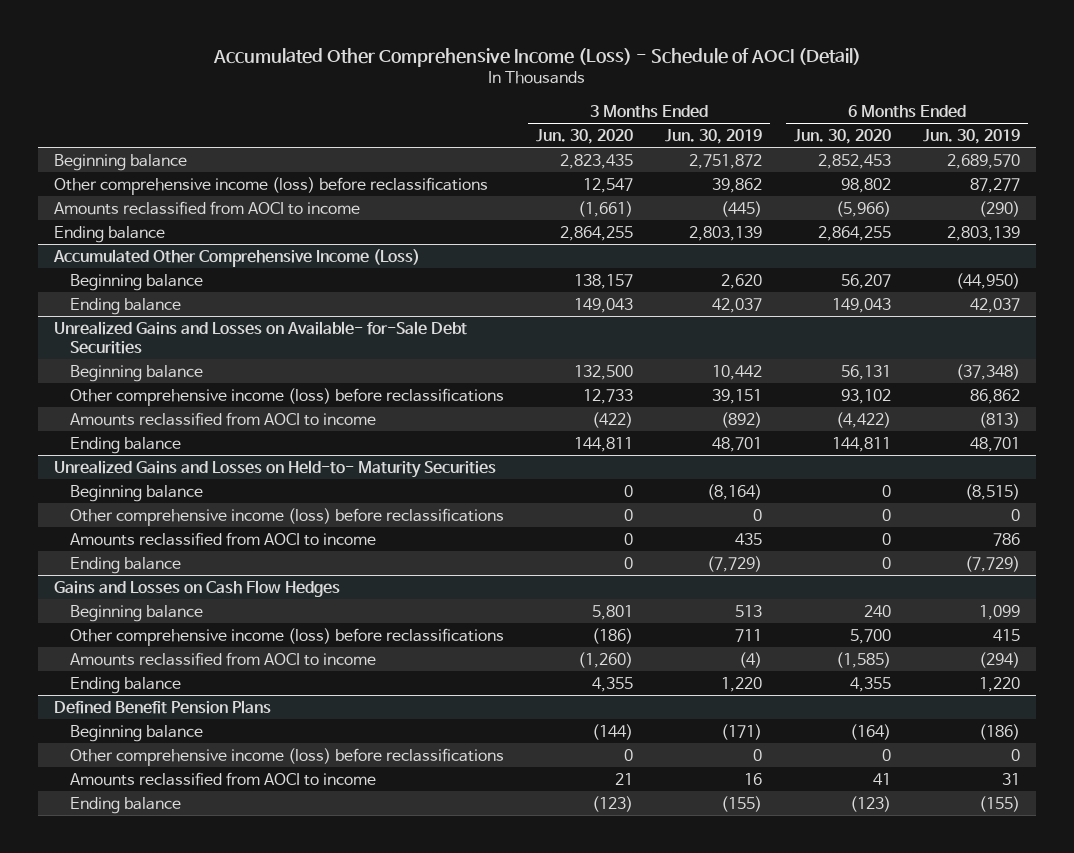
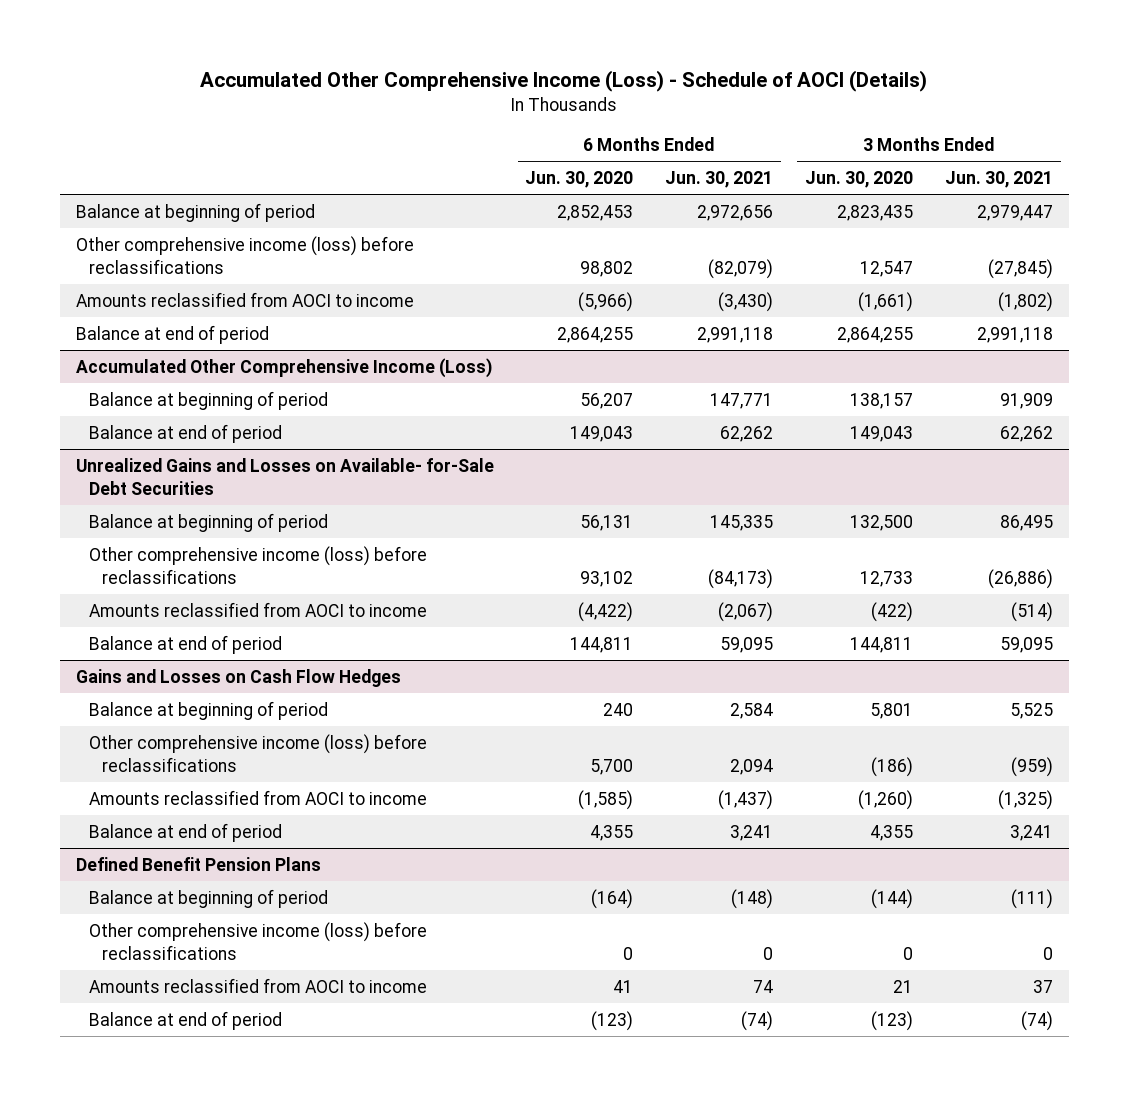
[213,48,862,68] Accumulated Other Comprehensive Income (Loss) - Schedule of AOCI (Detail) -> [200,70,928,93] Accumulated Other Comprehensive Income (Loss) - Schedule of AOCI (Details)
[665,128,763,144] Jun. 30, 2019 -> none
[923,128,1021,144] Jun. 30, 2019 -> none
none -> [665,171,774,189] Jun. 30, 2021
none -> [944,171,1053,189] Jun. 30, 2021
[53,153,187,171] Beginning balance -> [75,202,315,222] Balance at beginning of period
[53,225,165,243] Ending balance -> [75,324,269,344] Balance at end of period
[69,273,203,291] Beginning balance -> [88,390,328,410] Balance at beginning of period
[69,297,181,315] Ending balance -> [88,423,282,443] Balance at end of period
[69,364,203,382] Beginning balance -> [88,512,328,532] Balance at beginning of period
[53,459,496,478] Unrealized Gains and Losses on Held-to- Maturity Securities -> none
[69,484,203,502] Beginning balance -> none
[69,507,504,526] Other comprehensive income (loss) before reclassifications -> none
[69,531,376,546] Amounts reclassified from AOCI to income -> none
[69,556,181,574] Ending balance -> none
[69,436,181,454] Ending balance -> [88,634,282,654] Balance at end of period
[69,604,203,622] Beginning balance -> [88,700,328,720] Balance at beginning of period
[69,676,181,694] Ending balance -> [88,822,282,842] Balance at end of period
[69,724,203,742] Beginning balance -> [88,888,328,908] Balance at beginning of period
[69,796,181,814] Ending balance -> [88,1010,282,1030] Balance at end of period

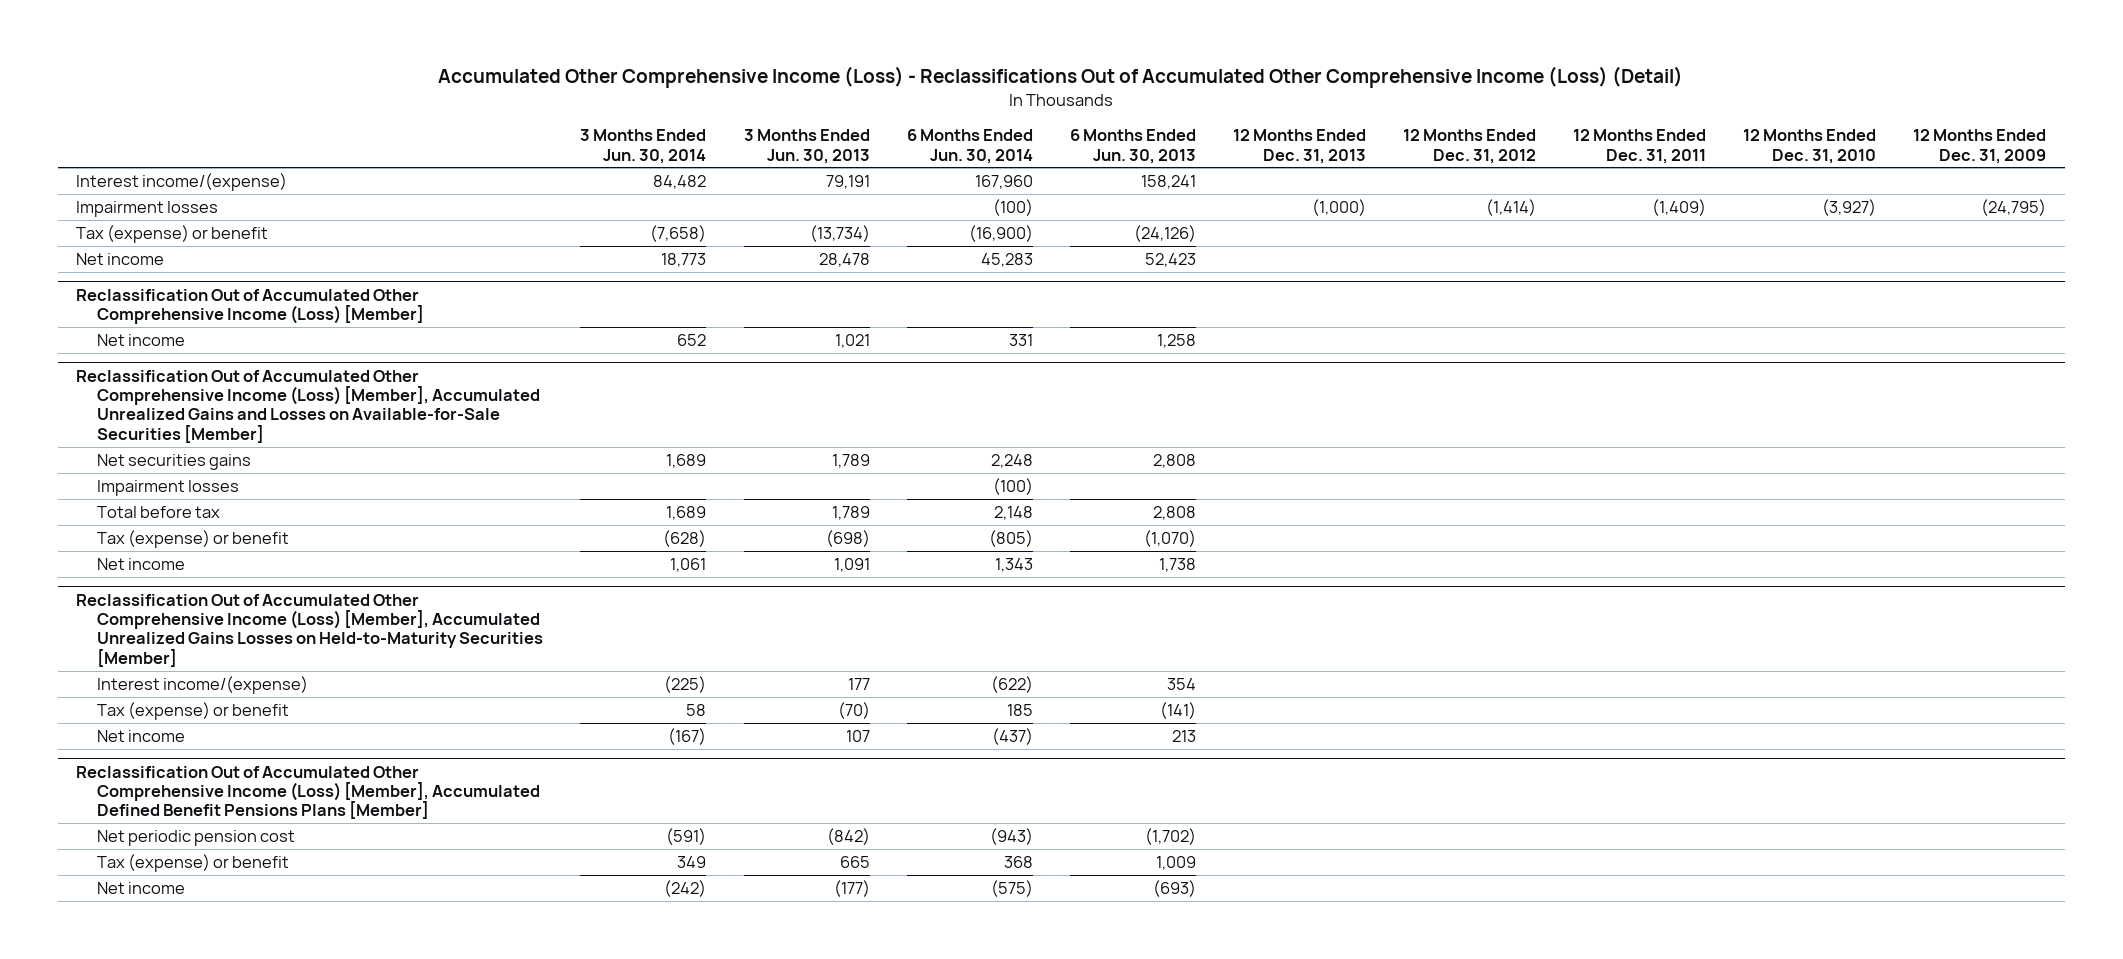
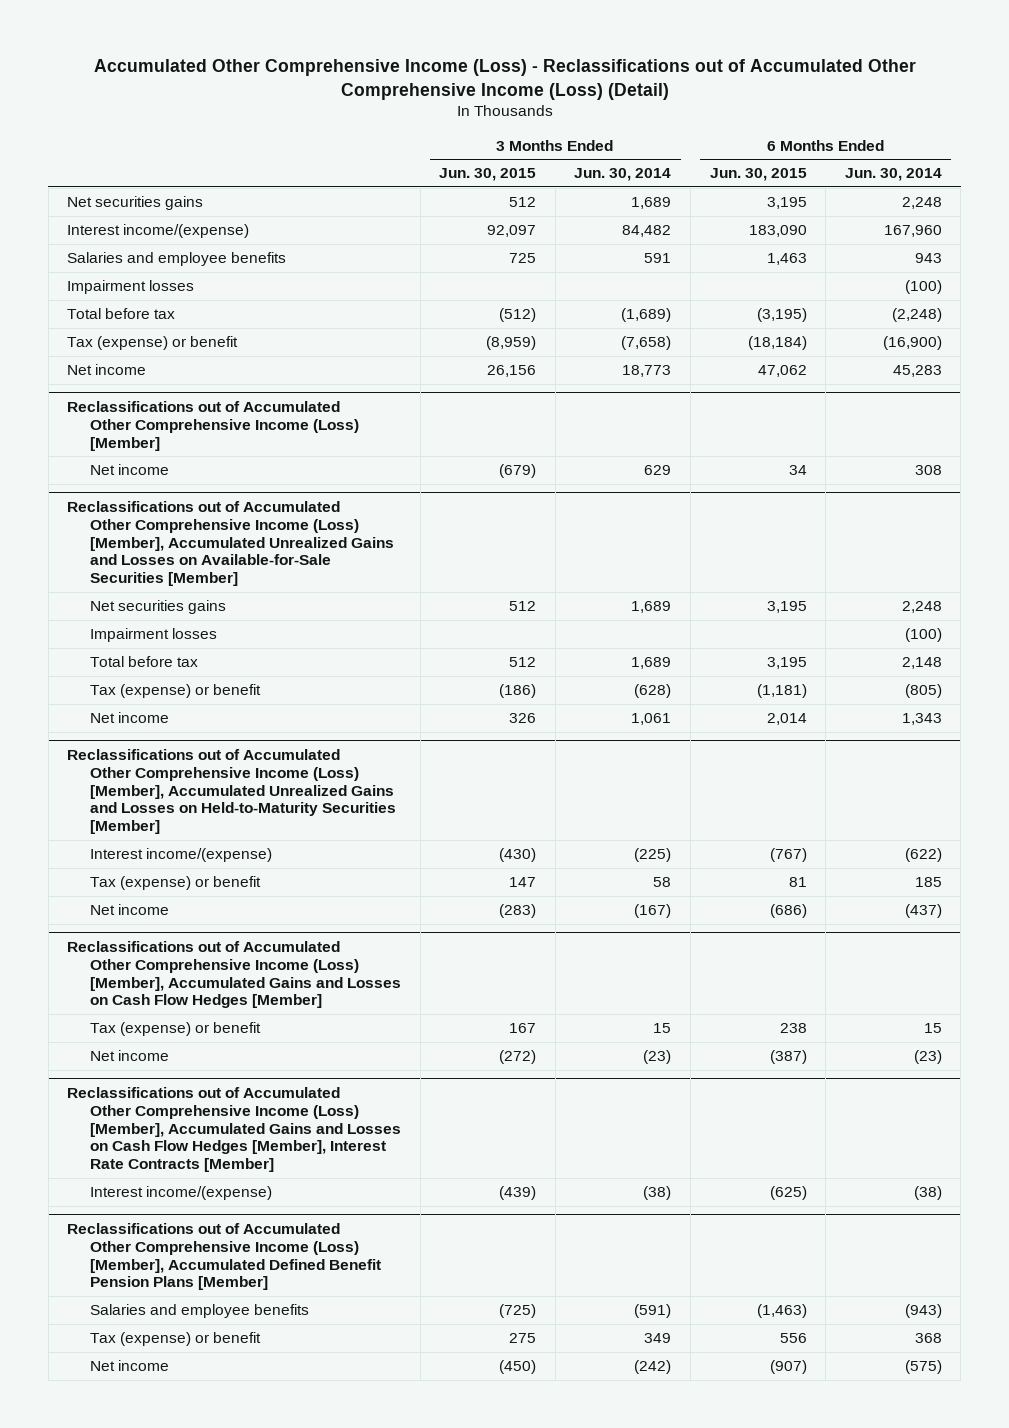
[438,66,1684,89] Accumulated Other Comprehensive Income (Loss) - Reclassifications Out of Accumulated Other Comprehensive Income (Loss) (Detail) -> [93,59,916,100] Accumulated Other Comprehensive Income (Loss) - Reclassifications out of Accumulated Other Comprehensive Income (Loss) (Detail)
[743,129,870,164] 3 Months Ended Jun. 30, 2013 -> none
[1069,129,1196,164] 6 Months Ended Jun. 30, 2013 -> none
[1232,129,1366,164] 12 Months Ended Dec. 31, 2013 -> none
[1403,129,1537,164] 12 Months Ended Dec. 31, 2012 -> none
[1573,129,1707,164] 12 Months Ended Dec. 31, 2011 -> none
[1743,129,1877,164] 12 Months Ended Dec. 31, 2010 -> none
[1913,129,2047,164] 12 Months Ended Dec. 31, 2009 -> none
none -> [439,168,537,182] Jun. 30, 2015
none -> [709,168,807,182] Jun. 30, 2015
none -> [67,196,204,211] Net securities gains
none -> [67,252,287,267] Salaries and employee benefits
none -> [67,308,176,320] Total before tax
[76,288,425,325] Reclassification Out of Accumulated Other Comprehensive Income (Loss) [Member] -> [67,400,360,451] Reclassifications out of Accumulated Other Comprehensive Income (Loss) [Member]
[677,333,707,346] 652 -> [644,465,672,476] 629
[1008,333,1033,346] 331 -> [914,465,942,476] 308
[76,369,541,443] Reclassification Out of Accumulated Other Comprehensive Income (Loss) [Member], Accumulated Unrealized Gains and Losses on Available-for-Sale Securities [Member] -> [67,500,395,587] Reclassifications out of Accumulated Other Comprehensive Income (Loss) [Member], Accumulated Unrealized Gains and Losses on Available-for-Sale Securities [Member]
[76,593,544,667] Reclassification Out of Accumulated Other Comprehensive Income (Loss) [Member], Accumulated Unrealized Gains Losses on Held-to-Maturity Securities [Member] -> [67,748,397,835] Reclassifications out of Accumulated Other Comprehensive Income (Loss) [Member], Accumulated Unrealized Gains and Losses on Held-to-Maturity Securities [Member]
none -> [67,940,402,1009] Reclassifications out of Accumulated Other Comprehensive Income (Loss) [Member], Accumulated Gains and Losses on Cash Flow Hedges [Member]
none -> [90,1022,262,1037] Tax (expense) or benefit
none -> [90,1050,170,1062] Net income
none -> [67,1086,402,1173] Reclassifications out of Accumulated Other Comprehensive Income (Loss) [Member], Accumulated Gains and Losses on Cash Flow Hedges [Member], Interest Rate Contracts [Member]
none -> [90,1186,273,1201] Interest income/(expense)
[76,765,541,820] Reclassification Out of Accumulated Other Comprehensive Income (Loss) [Member], Accumulated Defined Benefit Pensions Plans [Member] -> [67,1222,382,1291] Reclassifications out of Accumulated Other Comprehensive Income (Loss) [Member], Accumulated Defined Benefit Pension Plans [Member]
[97,829,296,846] Net periodic pension cost -> [90,1304,310,1319] Salaries and employee benefits

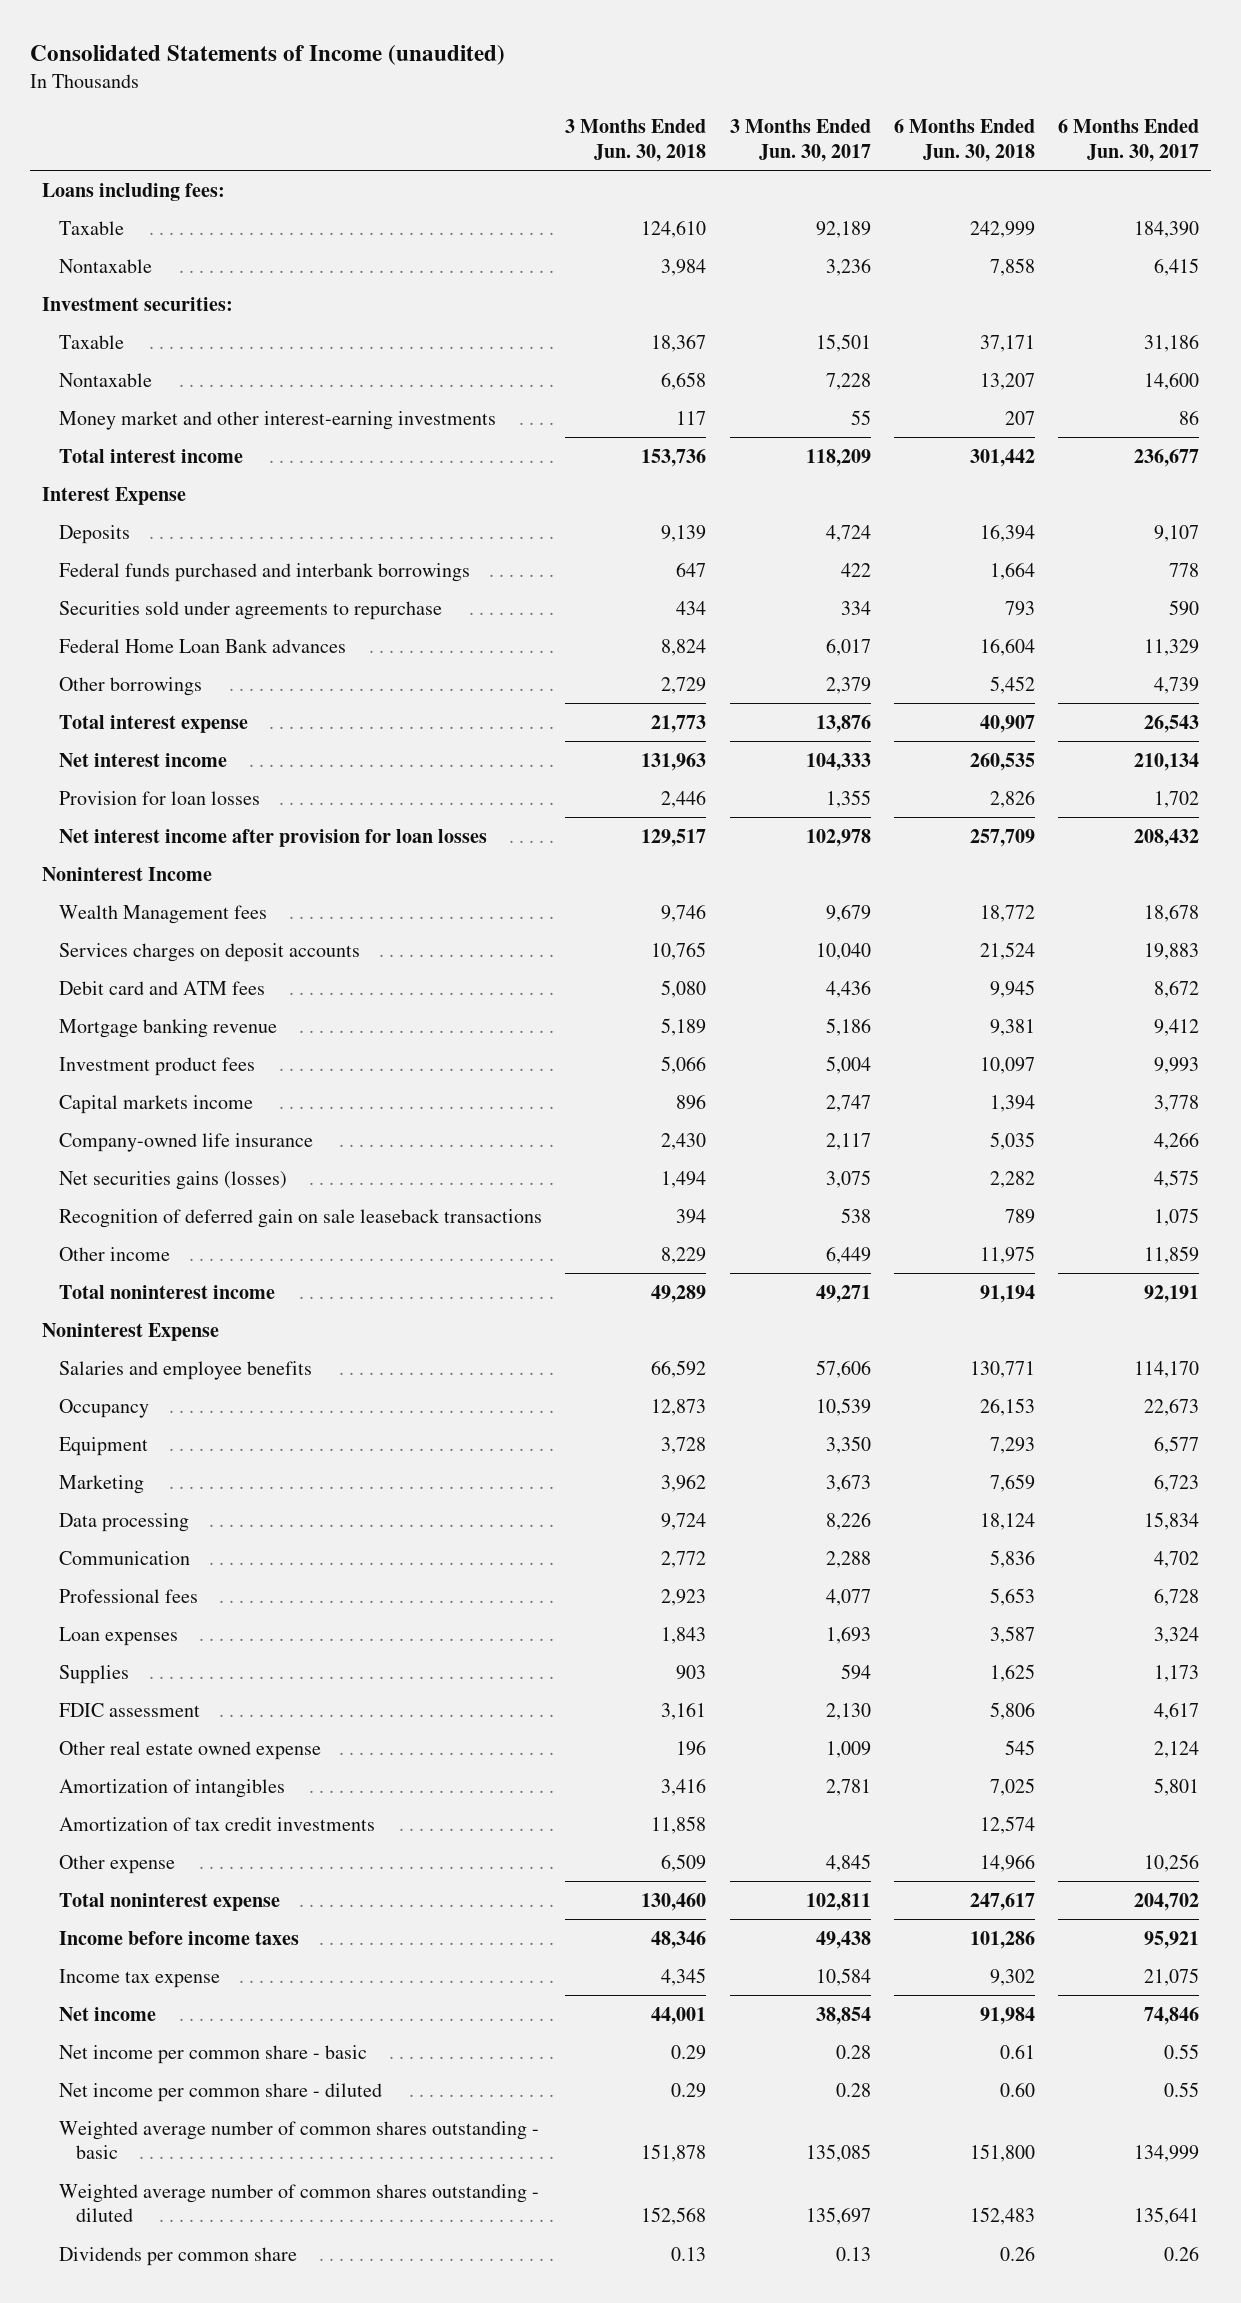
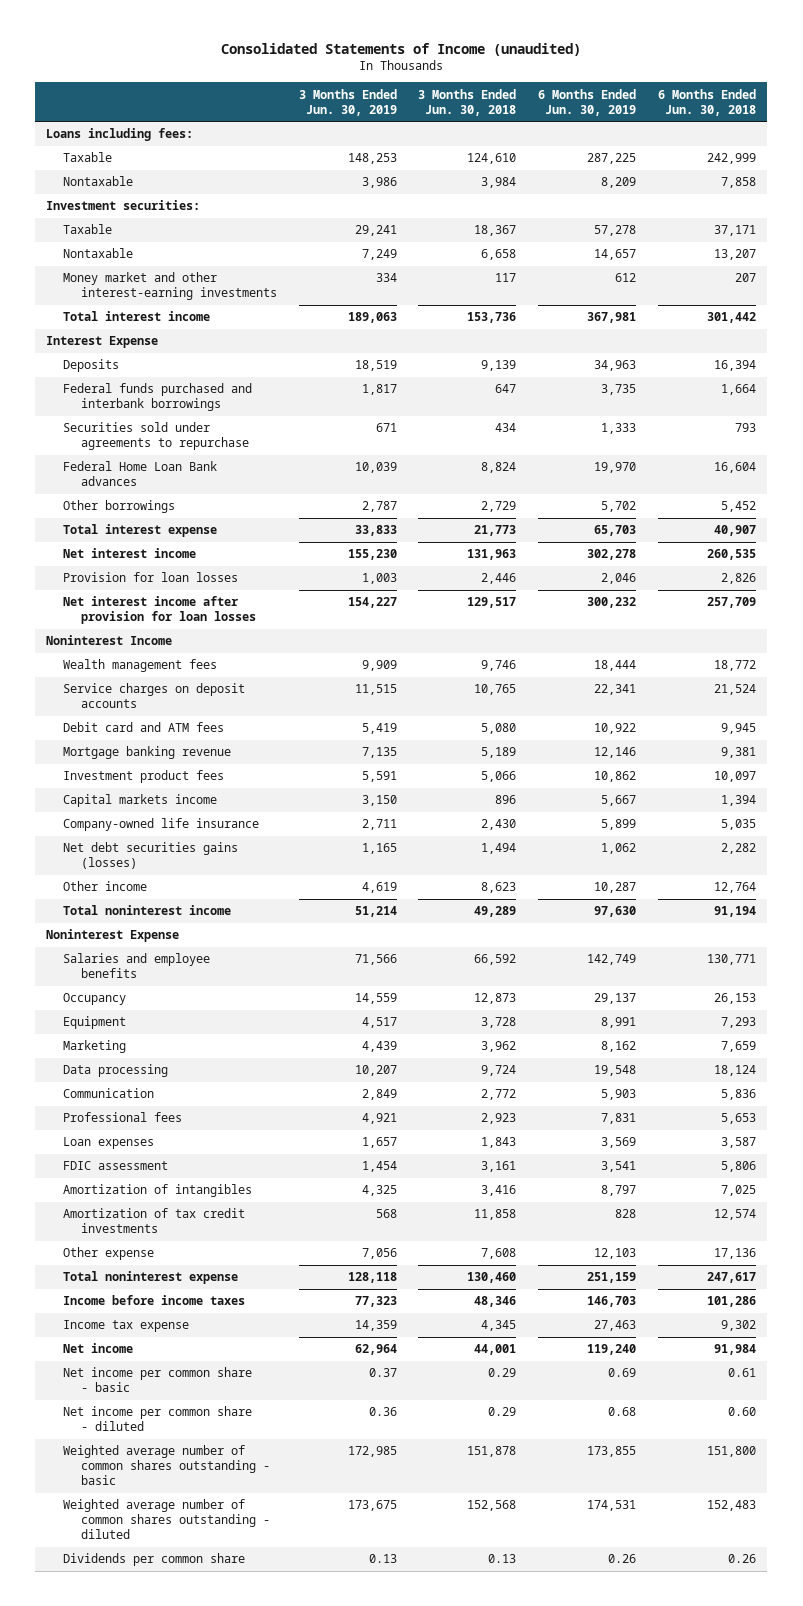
[729,119,871,162] 3 Months Ended Jun. 30, 2017 -> none
[1058,119,1200,162] 6 Months Ended Jun. 30, 2017 -> none
none -> [298,88,397,116] 3 Months Ended Jun. 30, 2019
none -> [538,88,637,116] 6 Months Ended Jun. 30, 2019
[59,904,268,924] Wealth Management fees -> [63,659,218,673] Wealth management fees
[59,942,361,962] Services charges on deposit accounts -> [63,683,246,709] Service charges on deposit accounts
[59,1208,543,1228] Recognition of deferred gain on sale leaseback transactions -> none
[59,1170,288,1190] Net securities gains (losses) -> [63,842,239,870] Net debt securities gains (losses)
[661,1246,707,1264] 8,229 -> [481,882,517,894] 8,623
[979,1245,1035,1264] 11,975 -> [714,882,757,894] 12,764
[59,1664,130,1684] Supplies -> none
[59,1740,322,1760] Other real estate owned expense -> none
[661,1853,707,1872] 6,509 -> [481,1248,517,1260] 7,608
[979,1853,1035,1872] 14,966 -> [714,1248,757,1260] 17,136

